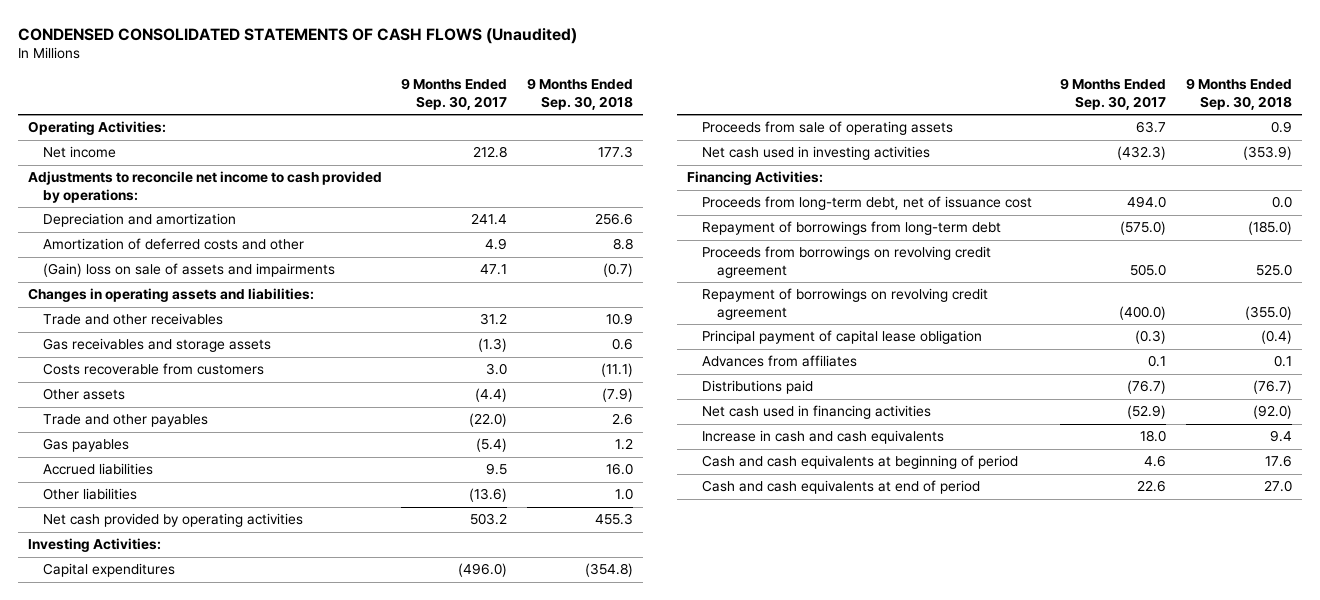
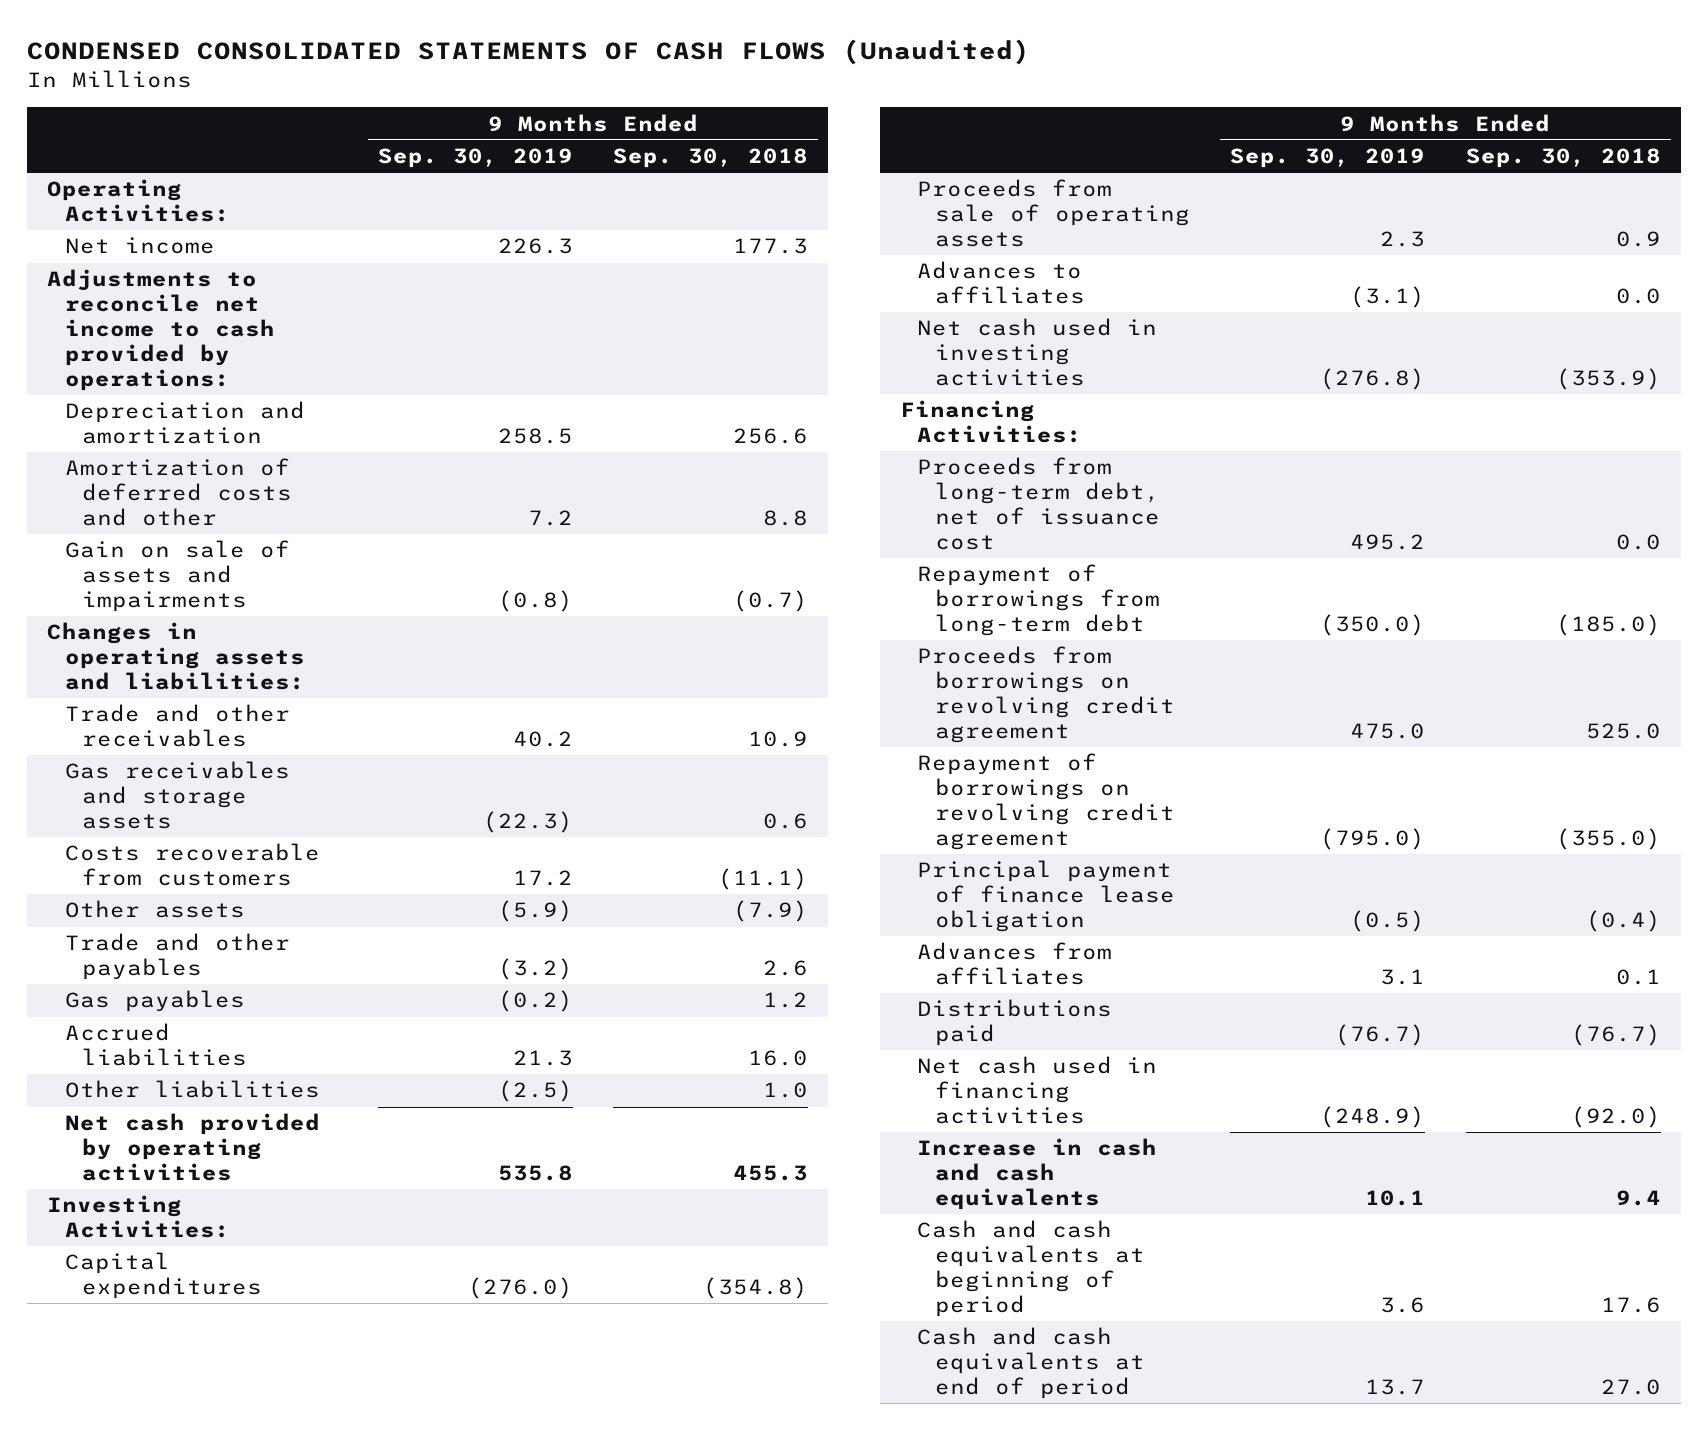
[401,78,508,110] 9 Months Ended Sep. 30, 2017 -> none
none -> [377,148,573,169] Sep. 30, 2019
[43,263,336,278] (Gain) loss on sale of assets and impairments -> [64,540,290,613] Gain on sale of assets and impairments
none -> [917,261,1085,305] Advances to affiliates
[702,330,983,345] Principal payment of capital lease obligation -> [917,860,1175,933] Principal payment of finance lease obligation

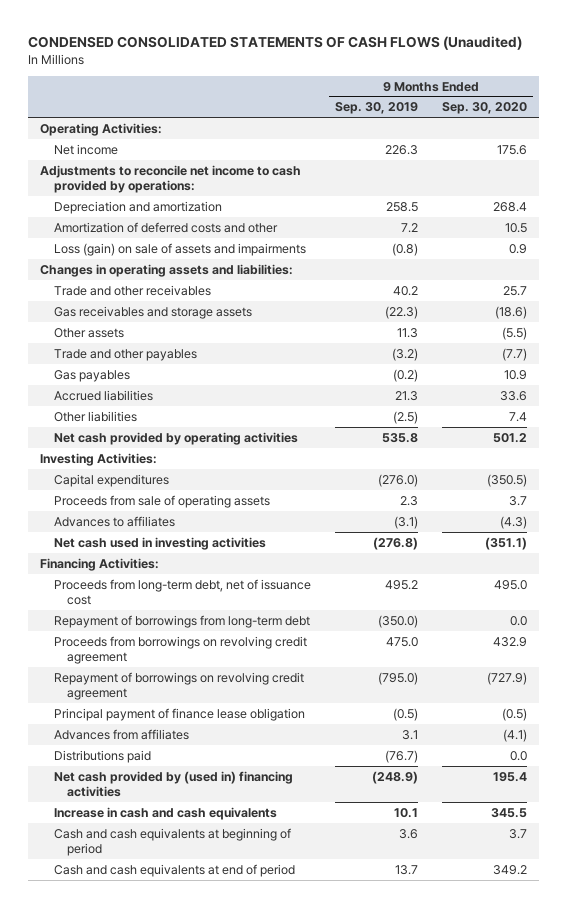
[612,148,808,169] Sep. 30, 2018 -> none
none -> [441,102,527,115] Sep. 30, 2020
[64,540,290,613] Gain on sale of assets and impairments -> [53,242,306,256] Loss (gain) on sale of assets and impairments
[64,843,320,887] Costs recoverable from customers -> none
[497,900,573,923] (5.9) -> [396,327,418,338] 11.3
[917,1056,1158,1125] Net cash used in financing activities -> [53,770,293,797] Net cash provided by (used in) financing activities

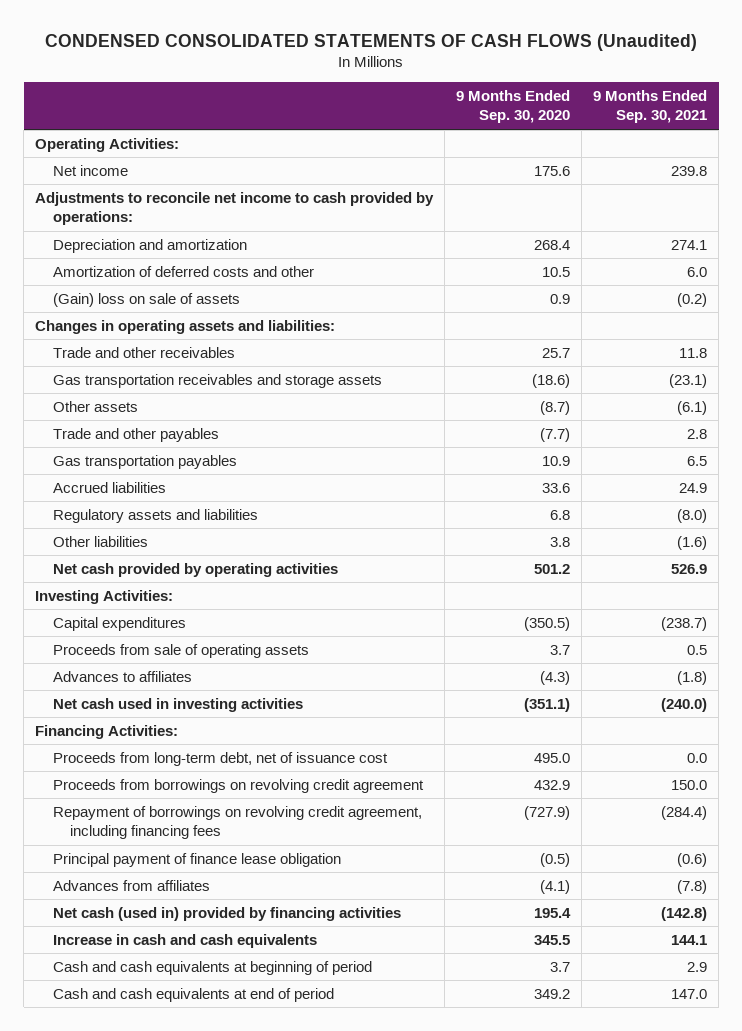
[334,102,418,115] Sep. 30, 2019 -> none
none -> [593,90,708,124] 9 Months Ended Sep. 30, 2021
[53,242,306,256] Loss (gain) on sale of assets and impairments -> [52,292,240,307] (Gain) loss on sale of assets
[53,305,252,319] Gas receivables and storage assets -> [52,373,382,388] Gas transportation receivables and storage assets
[501,326,527,340] (5.5) -> [540,400,571,415] (8.7)
[53,369,130,382] Gas payables -> [52,454,237,469] Gas transportation payables
none -> [52,508,258,523] Regulatory assets and liabilities
[508,411,527,422] 7.4 -> [550,536,571,547] 3.8
[53,614,310,628] Repayment of borrowings from long-term debt -> none
[53,671,304,700] Repayment of borrowings on revolving credit agreement -> [52,805,422,840] Repayment of borrowings on revolving credit agreement, including financing fees
[53,749,151,763] Distributions paid -> none
[53,770,293,797] Net cash provided by (used in) financing activities -> [52,906,401,921] Net cash (used in) provided by financing activities

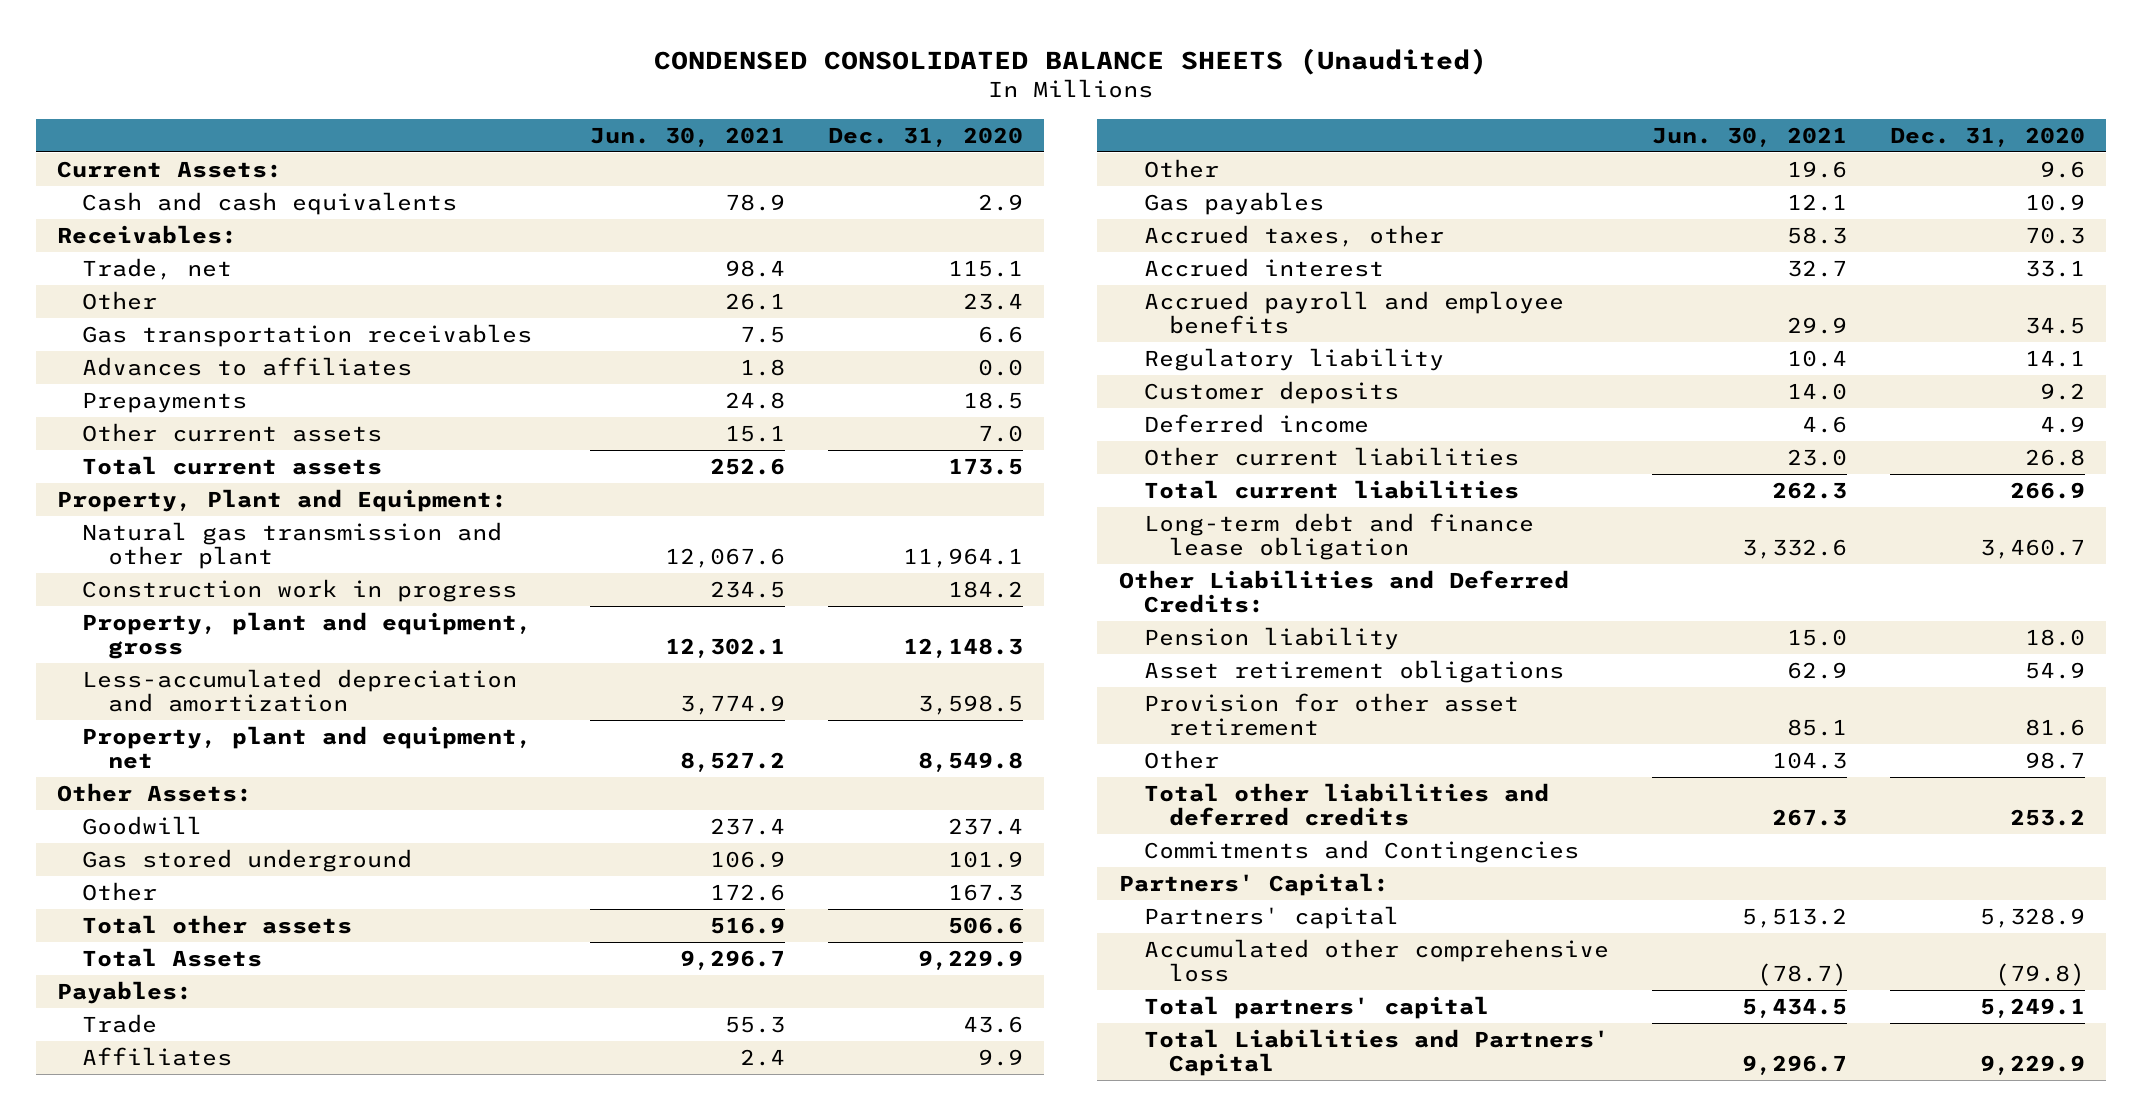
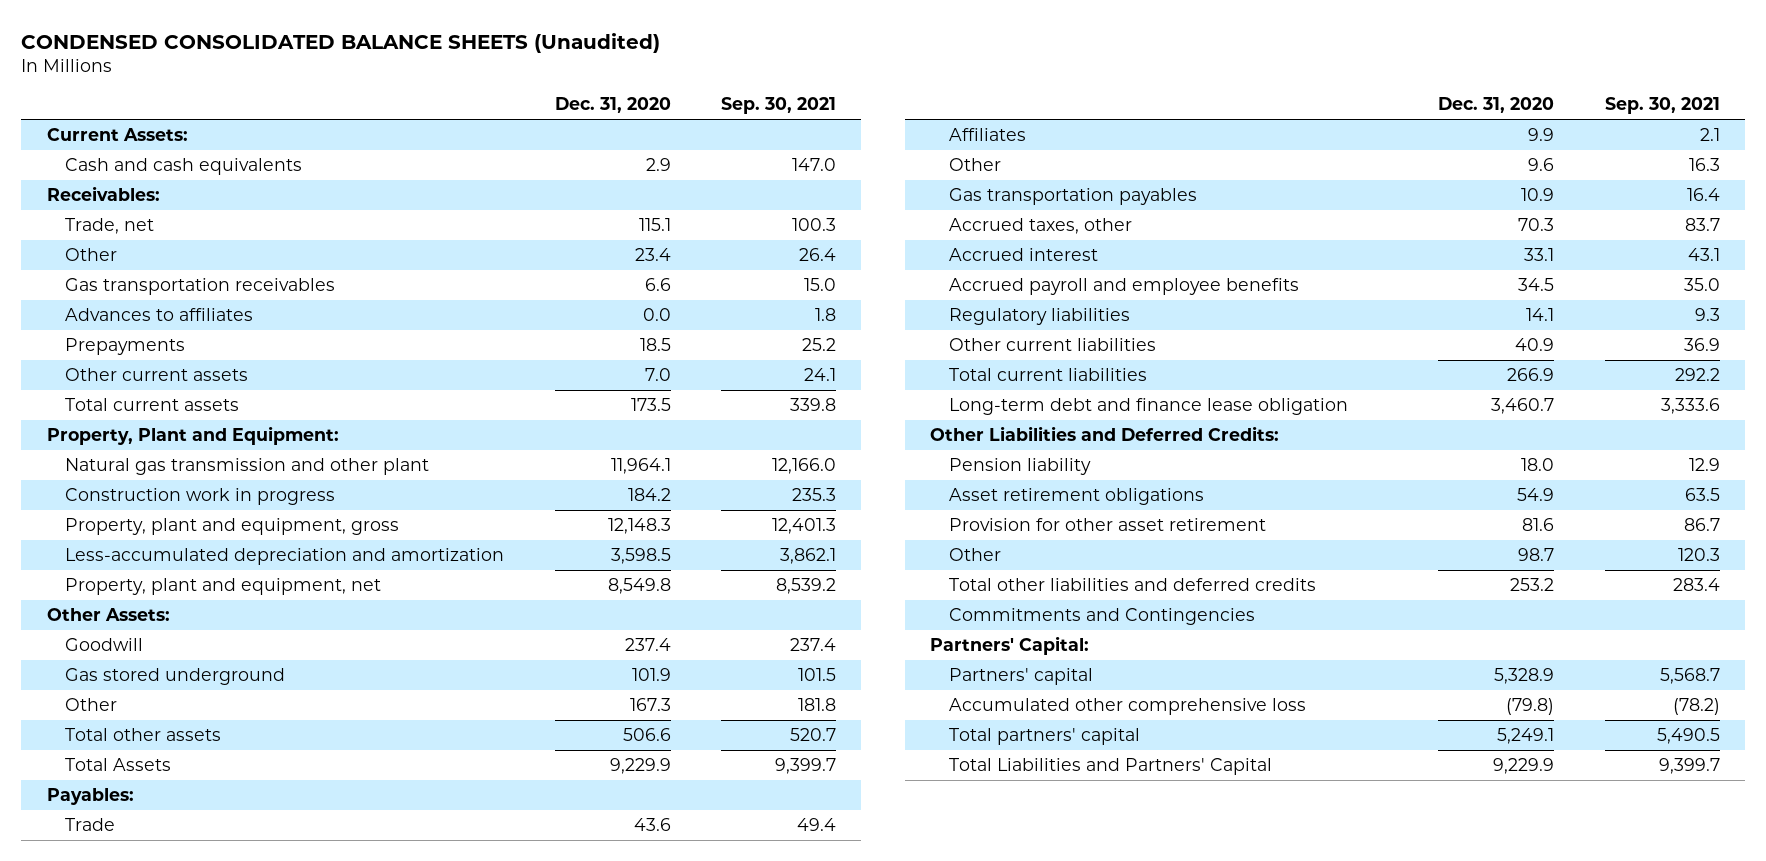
[590,126,786,147] Jun. 30, 2021 -> none
none -> [721,97,837,115] Sep. 30, 2021
[1144,191,1325,215] Gas payables -> [948,187,1197,205] Gas transportation payables
[1144,380,1400,404] Customer deposits -> none
[1144,413,1370,433] Deferred income -> none
[1144,347,1445,371] Regulatory liability -> [948,307,1130,325] Regulatory liabilities
[2024,448,2085,466] 26.8 -> [1515,337,1555,351] 40.9

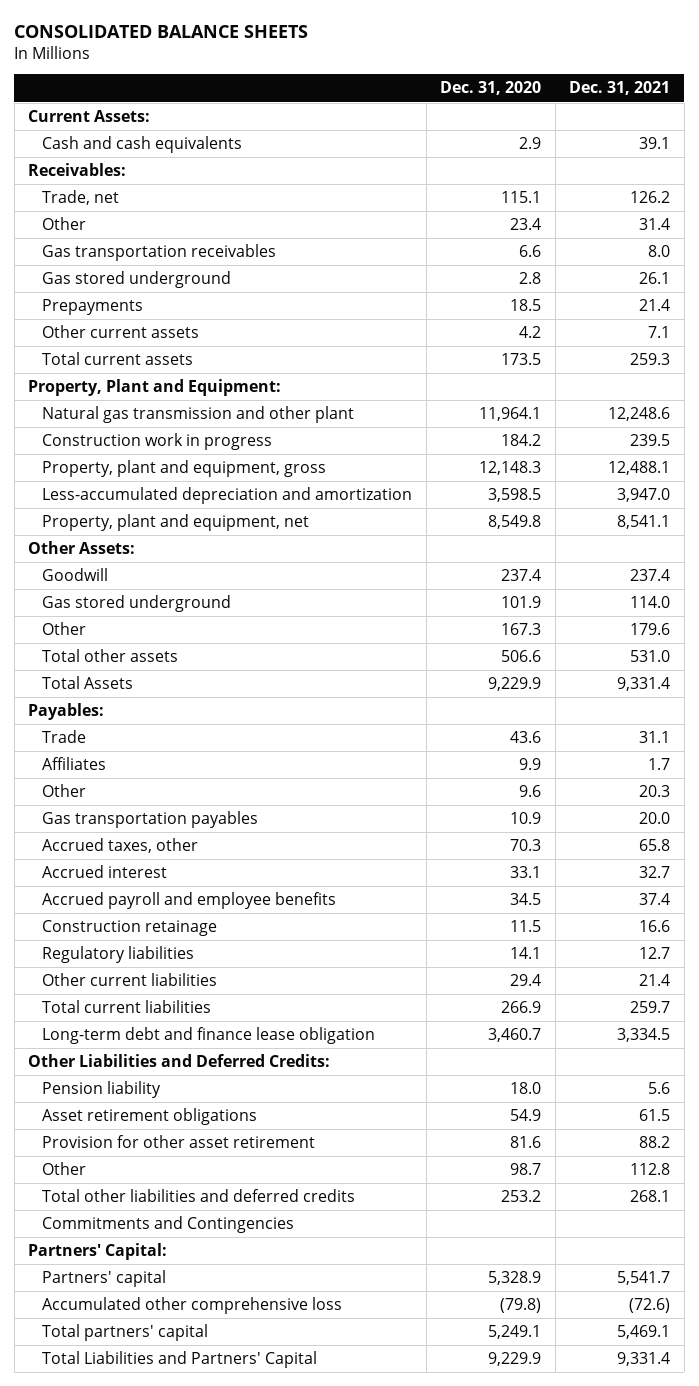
[21,32,661,53] CONDENSED CONSOLIDATED BALANCE SHEETS (Unaudited) -> [14,25,309,39] CONSOLIDATED BALANCE SHEETS
[721,97,837,115] Sep. 30, 2021 -> none
none -> [569,81,671,96] Dec. 31, 2021
[65,307,254,321] Advances to affiliates -> none
none -> [42,271,232,289] Gas stored underground
[644,367,671,381] 7.0 -> [519,326,542,339] 4.2
none -> [42,920,218,937] Construction retainage
[1515,337,1555,351] 40.9 -> [510,974,542,987] 29.4

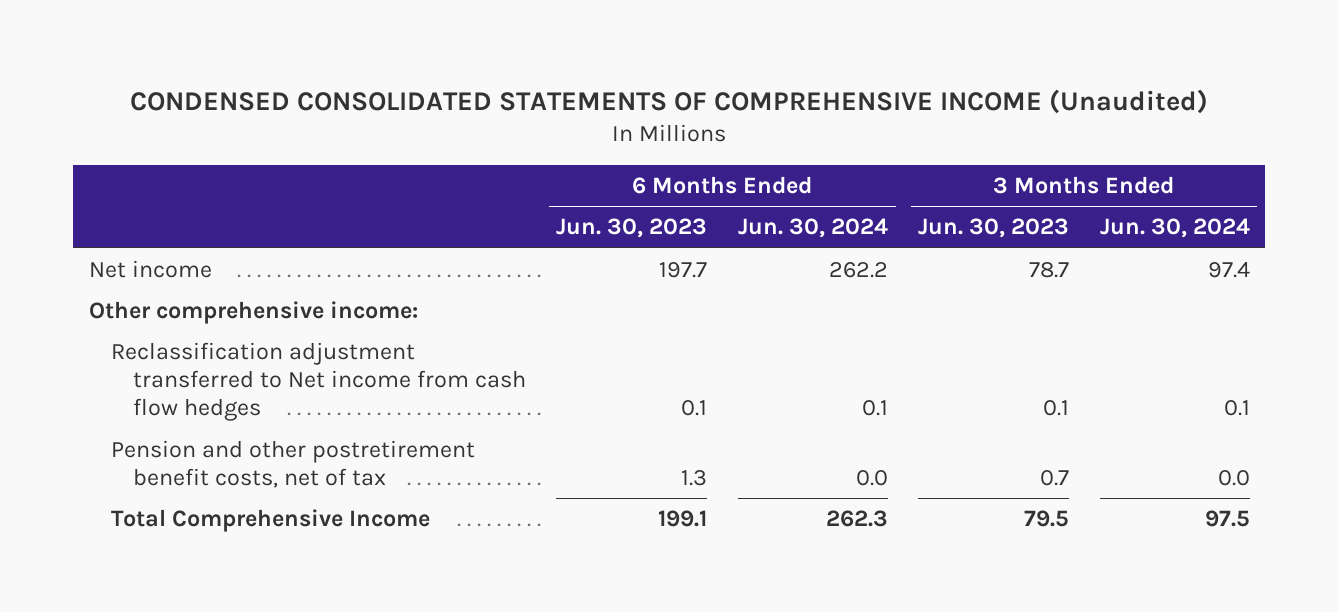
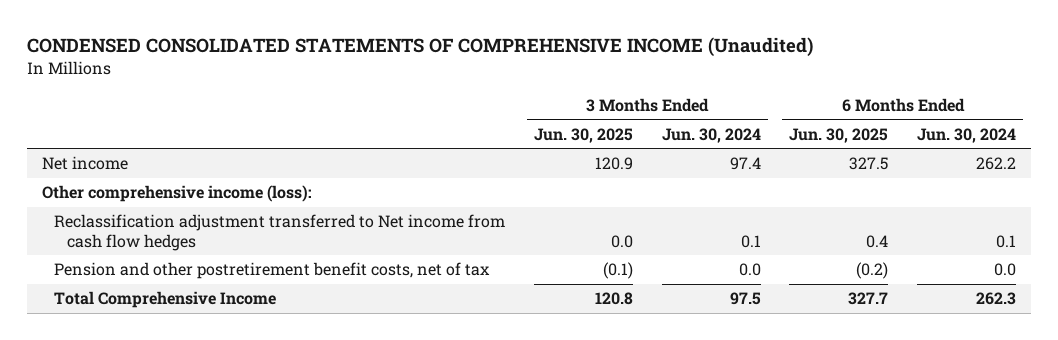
[556,218,708,239] Jun. 30, 2023 -> none
[918,218,1070,239] Jun. 30, 2023 -> none
none -> [534,127,634,143] Jun. 30, 2025
none -> [789,127,889,143] Jun. 30, 2025
[88,301,418,325] Other comprehensive income: -> [41,185,312,203] Other comprehensive income (loss):

